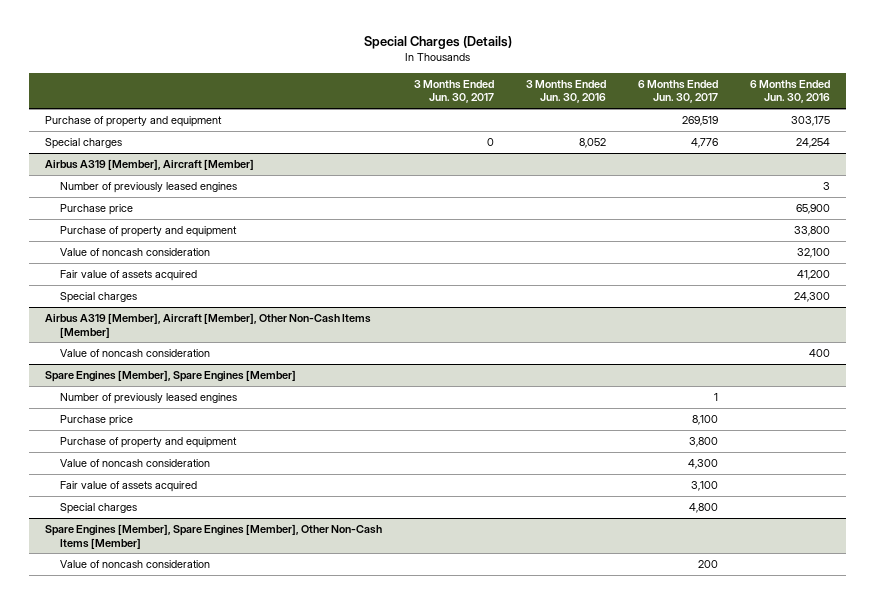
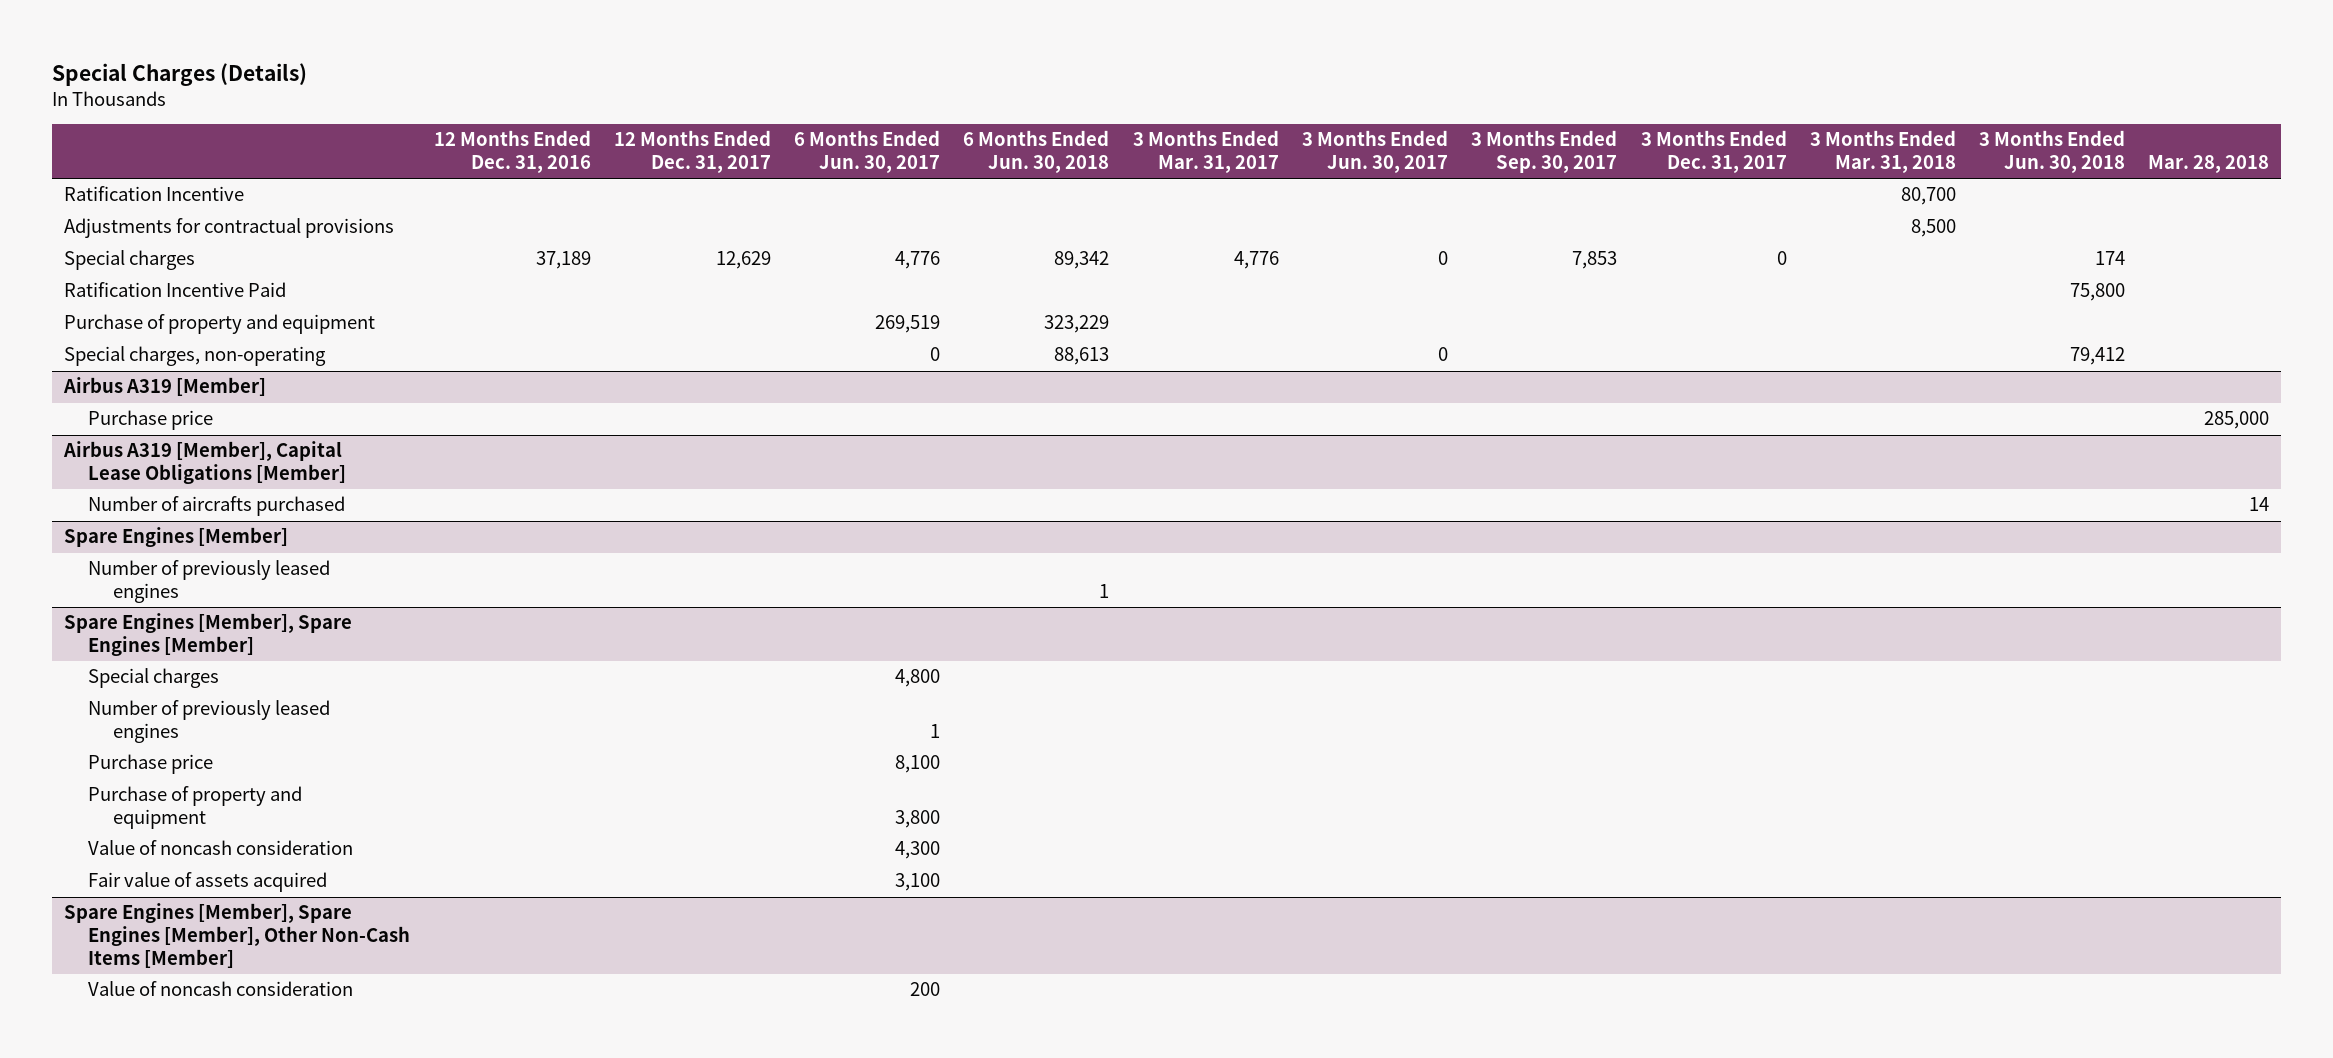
[526,79,607,104] 3 Months Ended Jun. 30, 2016 -> none
[750,79,831,104] 6 Months Ended Jun. 30, 2016 -> none
none -> [433,130,591,174] 12 Months Ended Dec. 31, 2016
none -> [613,130,771,174] 12 Months Ended Dec. 31, 2017
none -> [963,130,1110,174] 6 Months Ended Jun. 30, 2018
none -> [1132,130,1279,174] 3 Months Ended Mar. 31, 2017
none -> [1471,130,1618,174] 3 Months Ended Sep. 30, 2017
none -> [1640,130,1787,174] 3 Months Ended Dec. 31, 2017
none -> [1809,130,1956,174] 3 Months Ended Mar. 31, 2018
none -> [1979,130,2126,174] 3 Months Ended Jun. 30, 2018
none -> [2148,155,2270,174] Mar. 28, 2018
none -> [63,186,244,202] Ratification Incentive
none -> [63,218,394,239] Adjustments for contractual provisions
[59,182,237,194] Number of previously leased engines -> none
none -> [63,282,286,298] Ratification Incentive Paid
[45,116,223,128] Purchase of property and equipment -> [63,314,375,335] Purchase of property and equipment
none -> [63,346,326,367] Special charges, non-operating
[45,159,255,171] Airbus A319 [Member], Aircraft [Member] -> [62,377,266,397] Airbus A319 [Member]
[59,226,237,238] Purchase of property and equipment -> none
[59,248,210,257] Value of noncash consideration -> none
[59,270,197,282] Fair value of assets acquired -> none
[59,292,137,304] Special charges -> none
[45,313,372,338] Airbus A319 [Member], Aircraft [Member], Other Non-Cash Items [Member] -> none
[59,349,210,358] Value of noncash consideration -> none
none -> [62,441,347,485] Airbus A319 [Member], Capital Lease Obligations [Member]
none -> [88,496,346,517] Number of aircrafts purchased
none -> [63,527,288,548] Spare Engines [Member]
none -> [88,560,331,604] Number of previously leased engines
[59,503,137,515] Special charges -> [88,668,220,689] Special charges

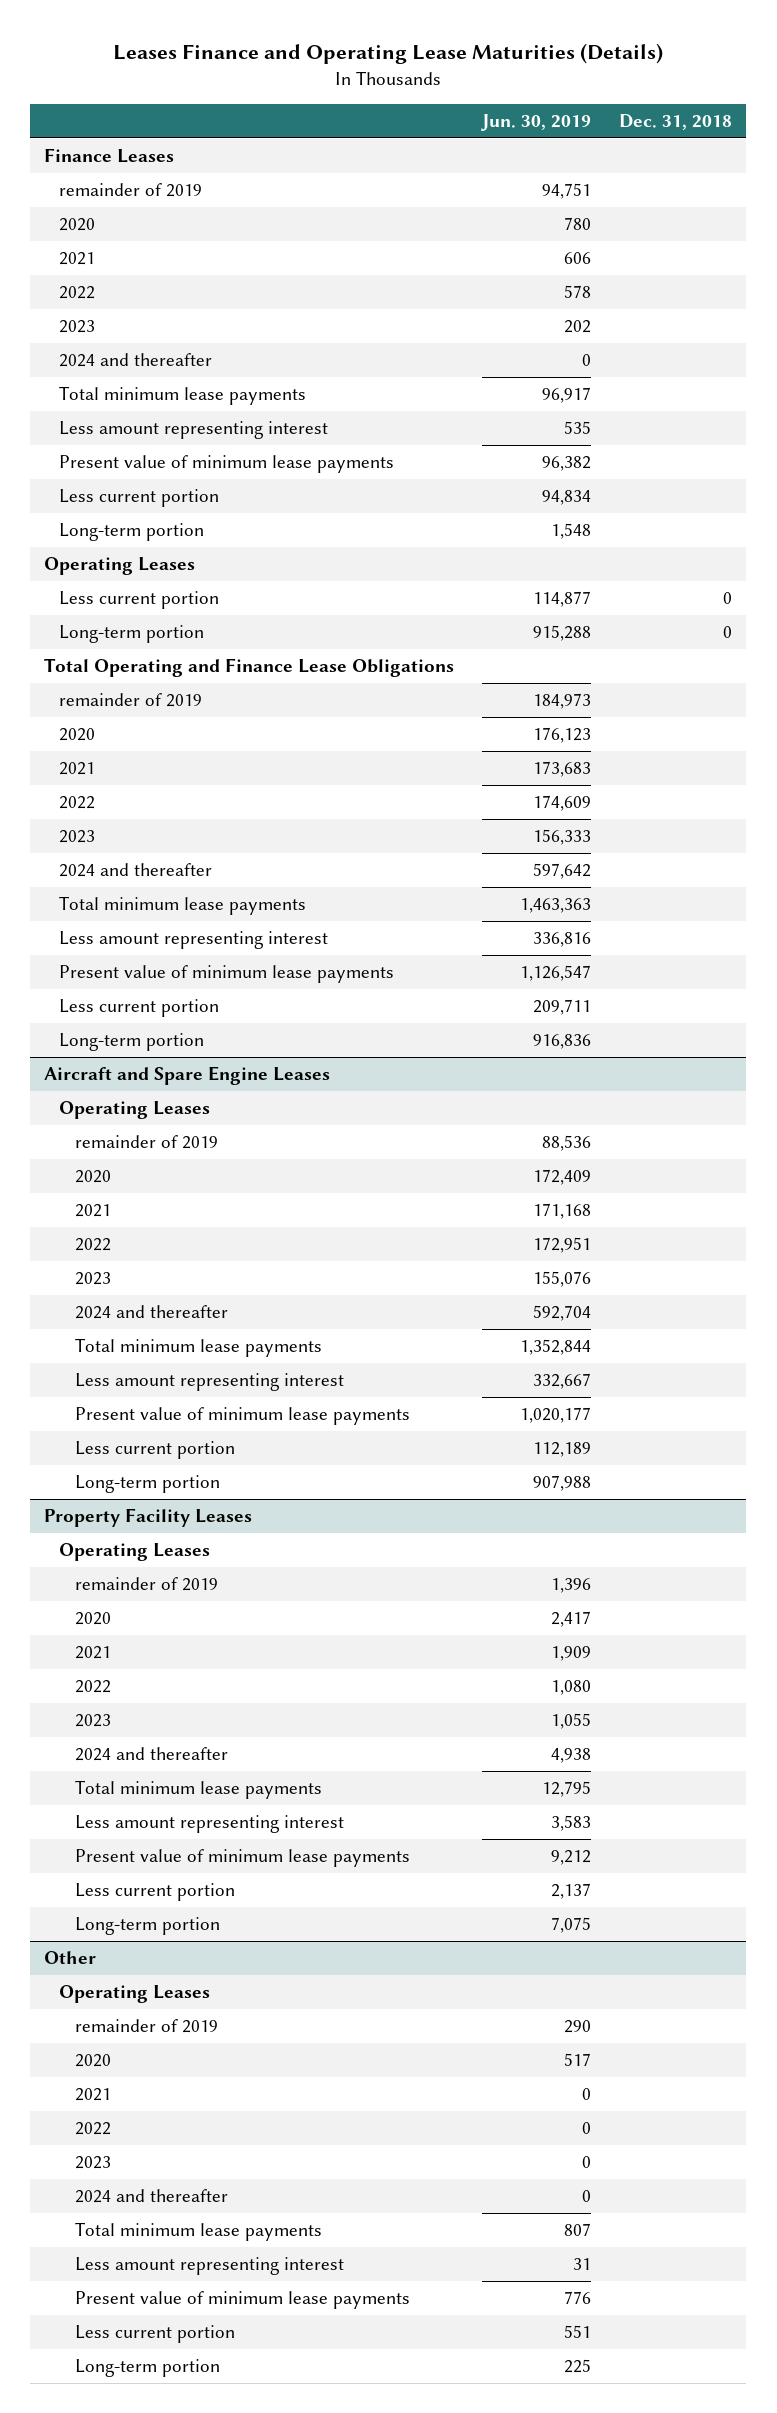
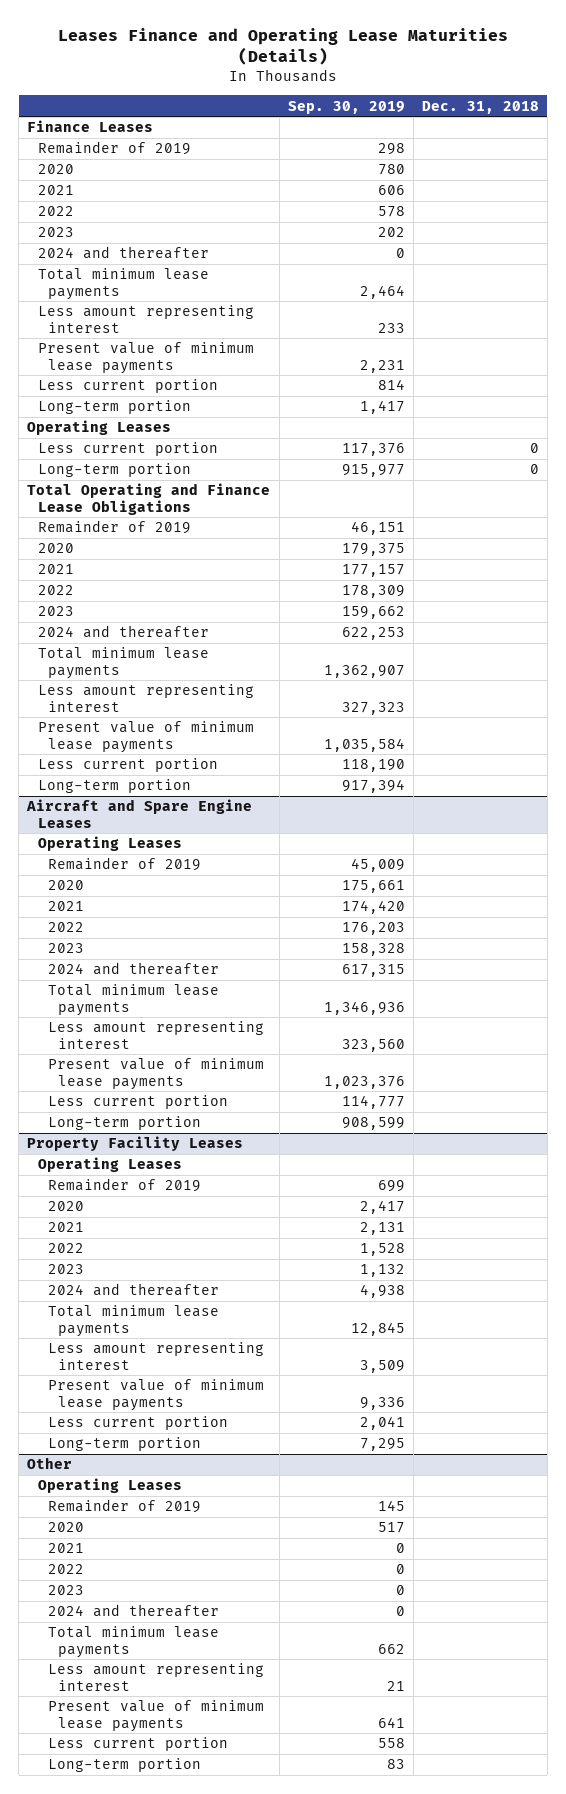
[481,113,592,131] Jun. 30, 2019 -> none
none -> [287,100,405,114] Sep. 30, 2019
[59,183,203,198] remainder of 2019 -> [37,141,191,156] Remainder of 2019
[59,693,203,708] remainder of 2019 -> [37,520,191,535] Remainder of 2019
[74,1135,218,1150] remainder of 2019 -> [47,857,201,872] Remainder of 2019
[74,1577,218,1592] remainder of 2019 -> [47,1178,201,1193] Remainder of 2019
[74,2019,218,2034] remainder of 2019 -> [47,1499,201,1514] Remainder of 2019

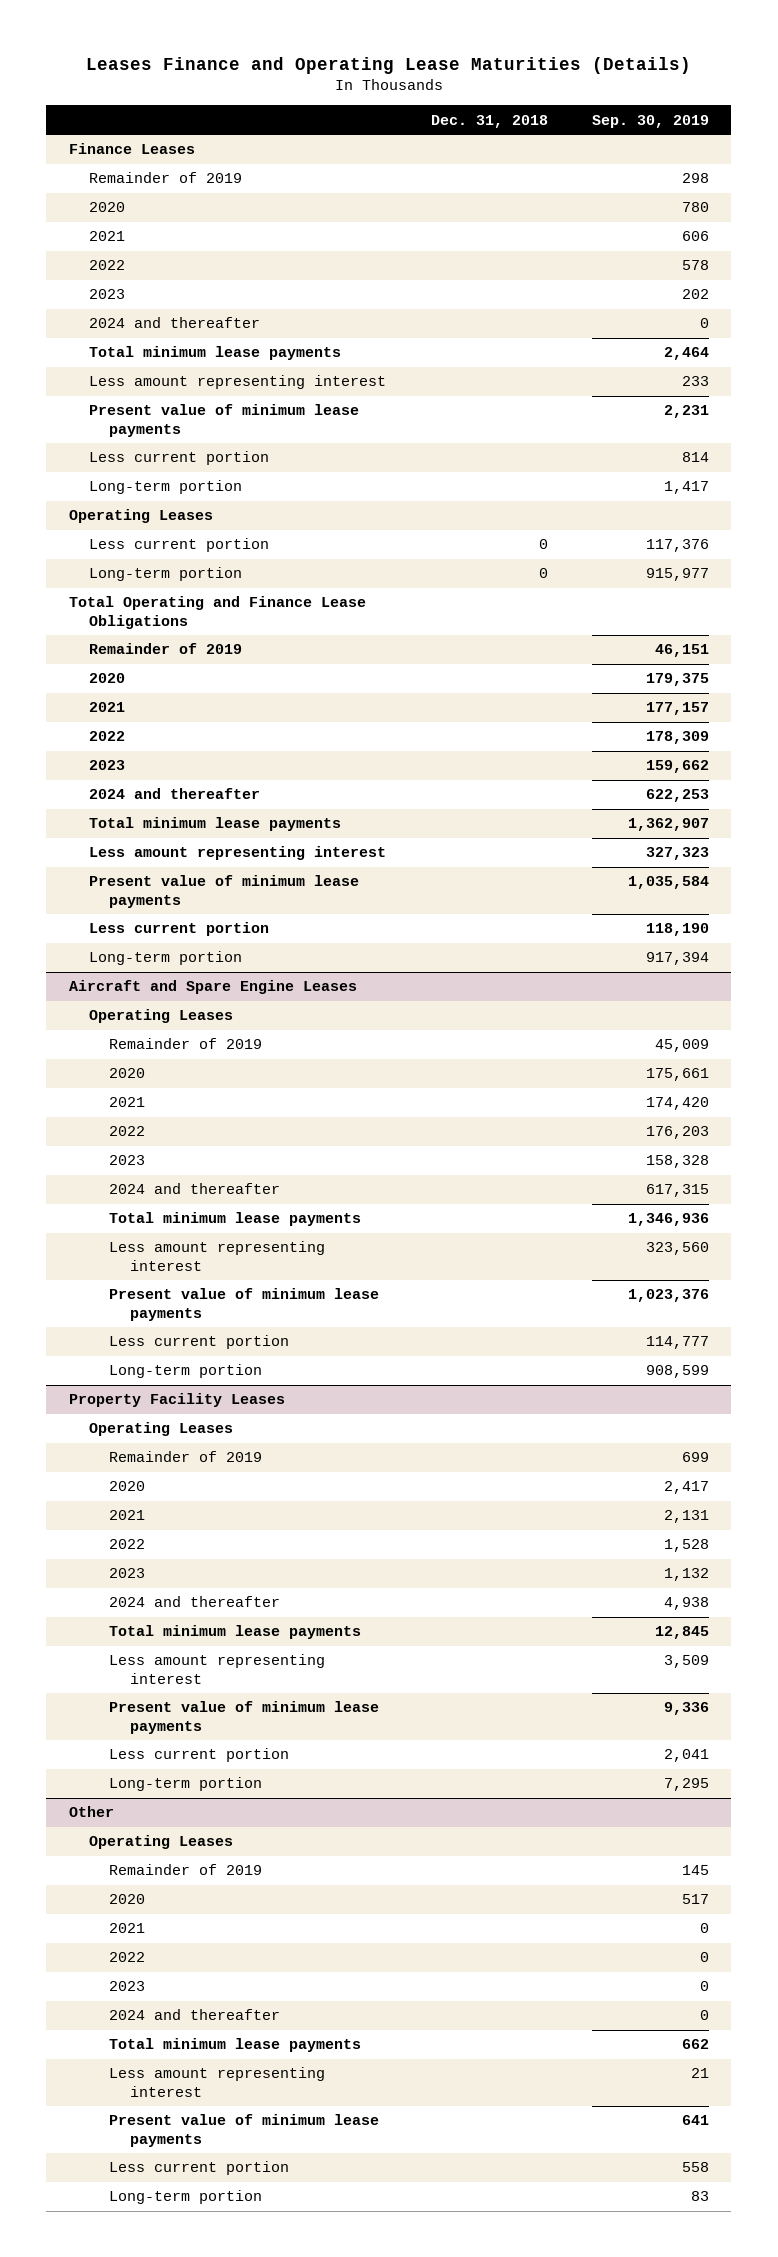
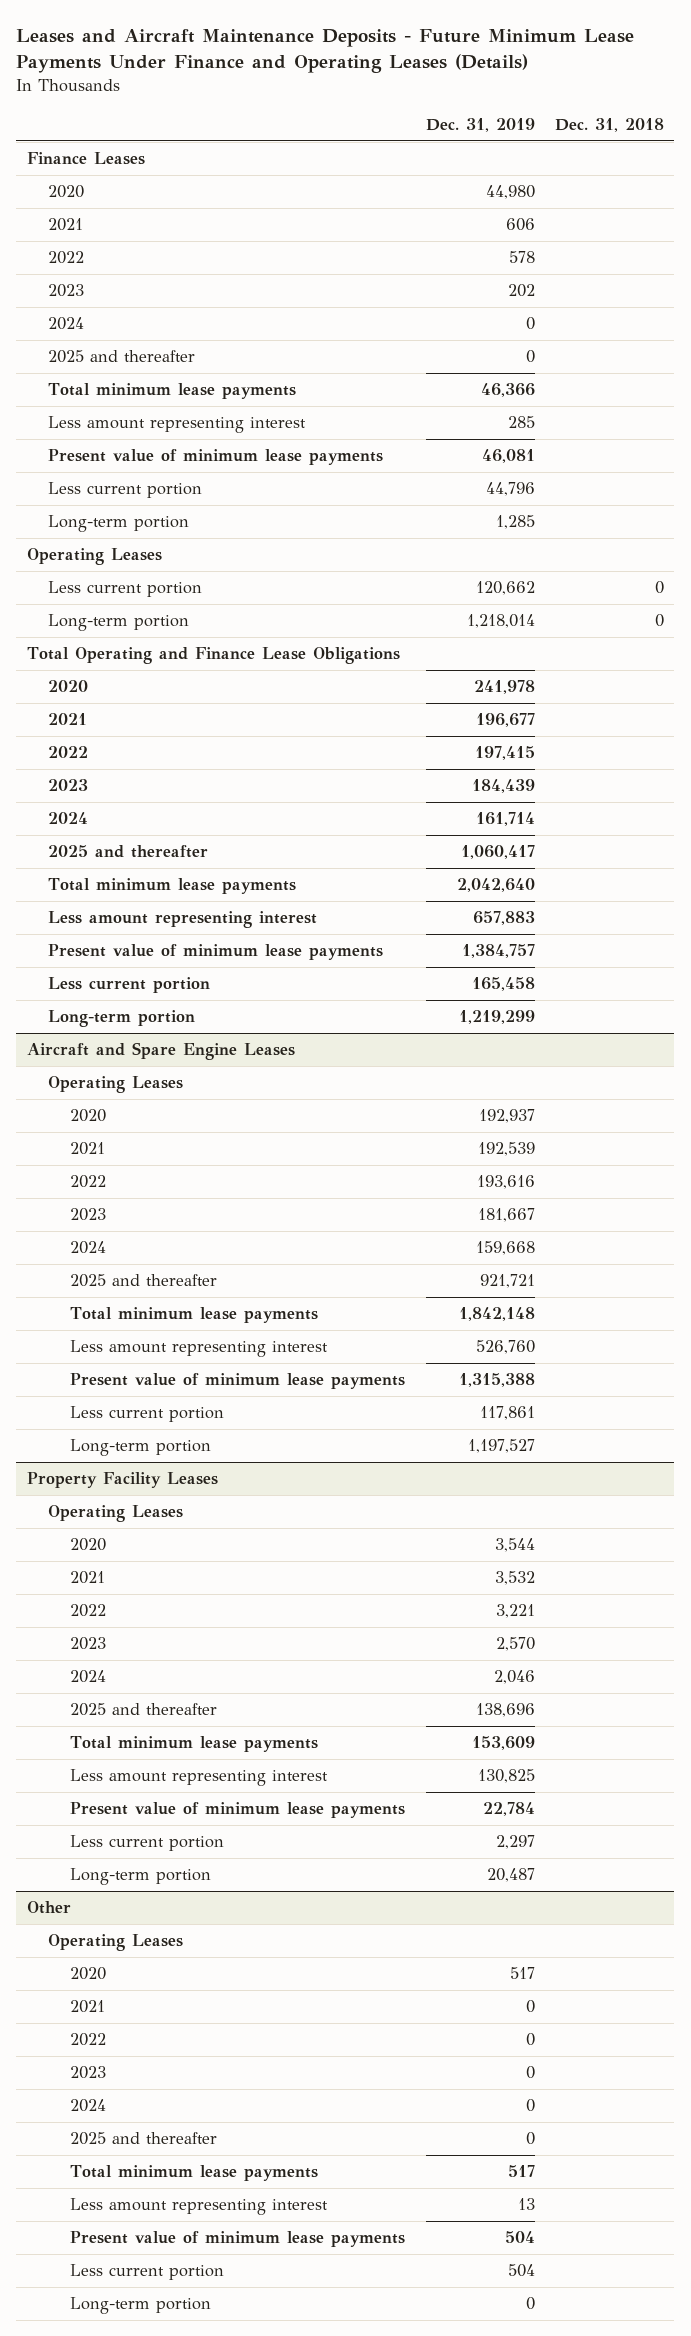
[85,56,691,74] Leases Finance and Operating Lease Maturities (Details) -> [16,29,635,74] Leases and Aircraft Maintenance Deposits - Future Minimum Lease Payments Under Finance and Operating Leases (Details)
[592,114,710,128] Sep. 30, 2019 -> none
none -> [425,117,535,132] Dec. 31, 2019
[89,172,243,184] Remainder of 2019 -> none
none -> [48,317,85,331] 2024
[89,317,261,329] 2024 and thereafter -> [48,350,196,364] 2025 and thereafter
[89,643,243,655] Remainder of 2019 -> none
none -> [48,812,89,825] 2024
[89,788,261,800] 2024 and thereafter -> [48,845,209,859] 2025 and thereafter
[109,1038,263,1050] Remainder of 2019 -> none
none -> [70,1241,107,1255] 2024
[109,1183,281,1195] 2024 and thereafter -> [70,1274,218,1288] 2025 and thereafter
[109,1451,263,1463] Remainder of 2019 -> none
none -> [70,1670,107,1684] 2024
[109,1596,281,1608] 2024 and thereafter -> [70,1703,218,1717] 2025 and thereafter
[109,1864,263,1876] Remainder of 2019 -> none
none -> [70,2099,107,2113] 2024
[109,2009,281,2021] 2024 and thereafter -> [70,2132,218,2146] 2025 and thereafter

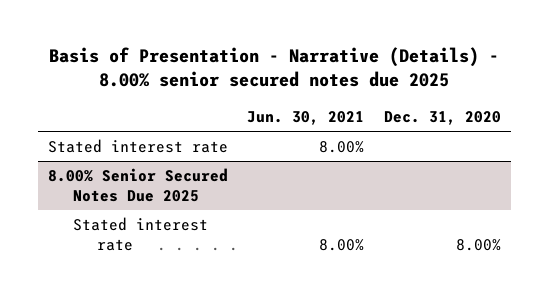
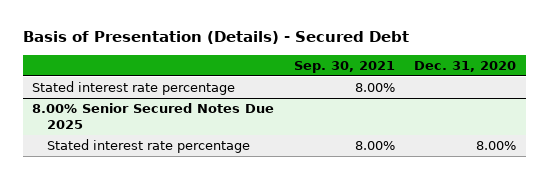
[49,47,500,88] Basis of Presentation - Narrative (Details) - 8.00% senior secured notes due 2025 -> [22,31,409,45] Basis of Presentation (Details) - Secured Debt
[247,111,365,126] Jun. 30, 2021 -> none
none -> [293,60,395,73] Sep. 30, 2021
[47,139,228,154] Stated interest rate -> [32,81,236,96] Stated interest rate percentage
[72,217,208,251] Stated interest rate -> [46,139,250,154] Stated interest rate percentage

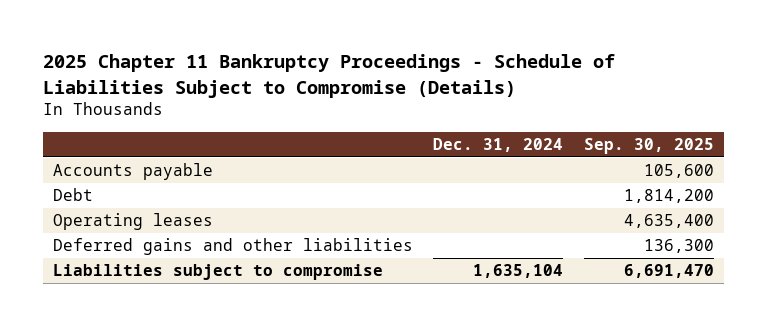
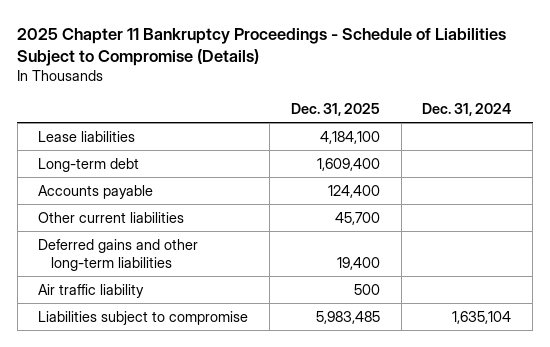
[583,138,714,155] Sep. 30, 2025 -> none
none -> [290,103,380,117] Dec. 31, 2025
none -> [38,130,136,142] Lease liabilities
none -> [38,157,140,172] Long-term debt
[53,188,94,202] Debt -> none
[53,213,214,231] Operating leases -> none
none -> [38,211,185,223] Other current liabilities
[53,238,414,256] Deferred gains and other liabilities -> [38,238,199,272] Deferred gains and other long-term liabilities
none -> [38,283,145,298] Air traffic liability

